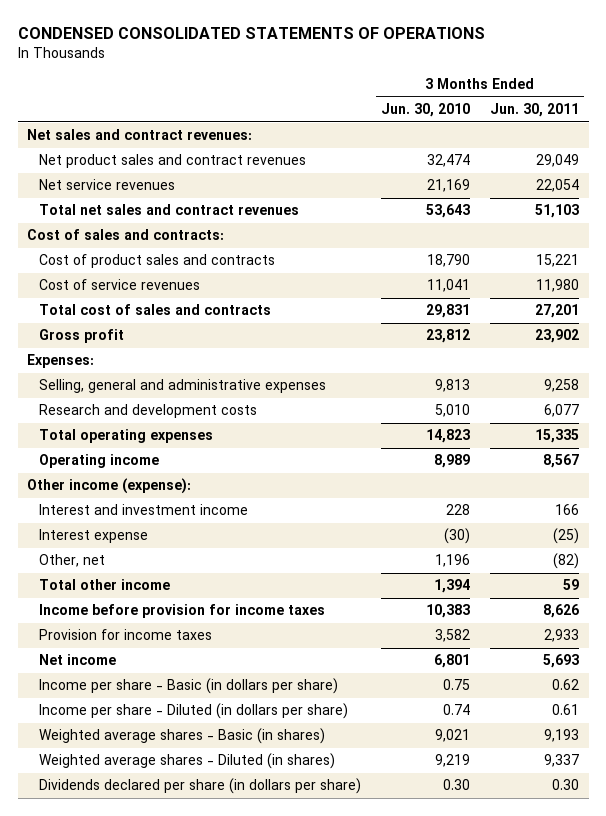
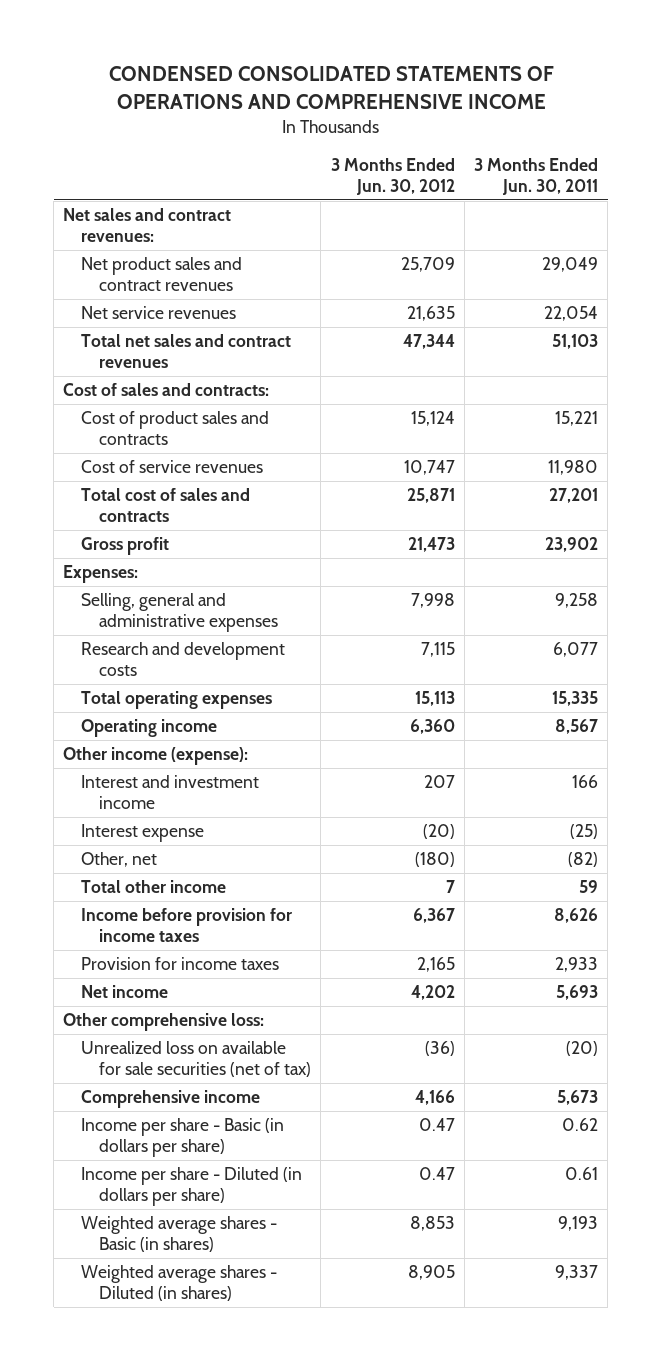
[17,27,485,40] CONDENSED CONSOLIDATED STATEMENTS OF OPERATIONS -> [108,66,554,109] CONDENSED CONSOLIDATED STATEMENTS OF OPERATIONS AND COMPREHENSIVE INCOME
[381,103,471,118] Jun. 30, 2010 -> none
none -> [330,157,455,195] 3 Months Ended Jun. 30, 2012
none -> [63,1013,265,1032] Other comprehensive loss:
none -> [81,1041,312,1078] Unrealized loss on available for sale securities (net of tax)
none -> [81,1090,261,1109] Comprehensive income
[39,778,362,795] Dividends declared per share (in dollars per share) -> none

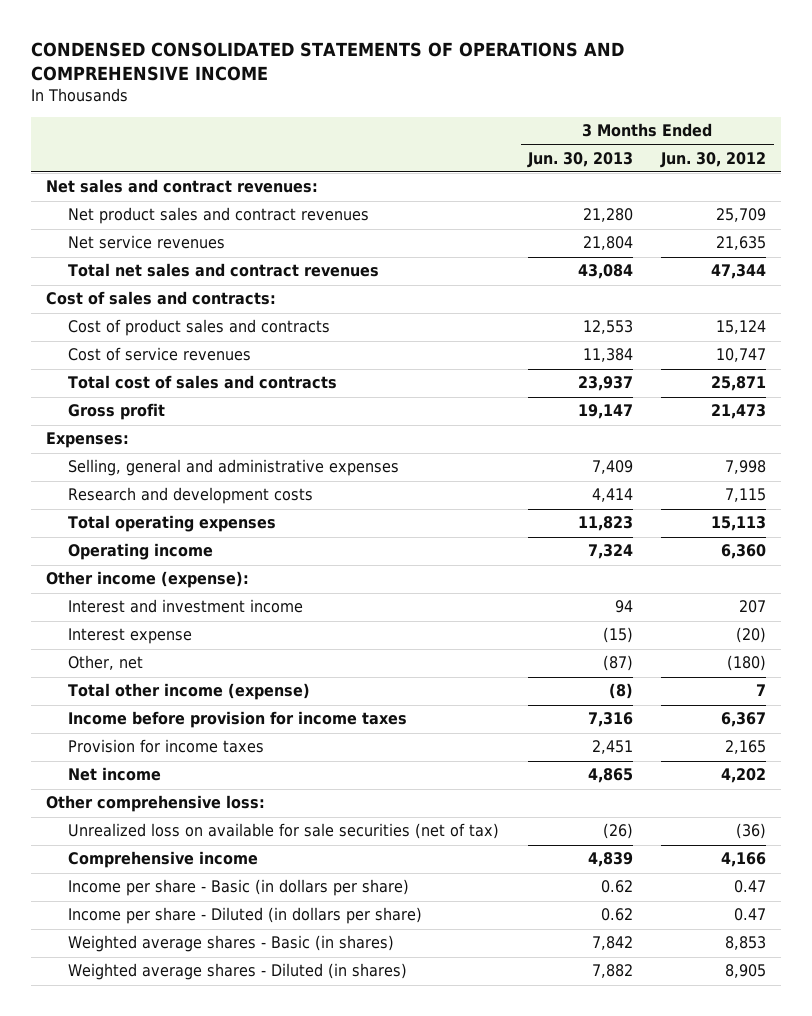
[474,157,599,195] 3 Months Ended Jun. 30, 2011 -> none
none -> [526,151,633,168] Jun. 30, 2013
[81,880,227,894] Total other income -> [68,683,311,701] Total other income (expense)

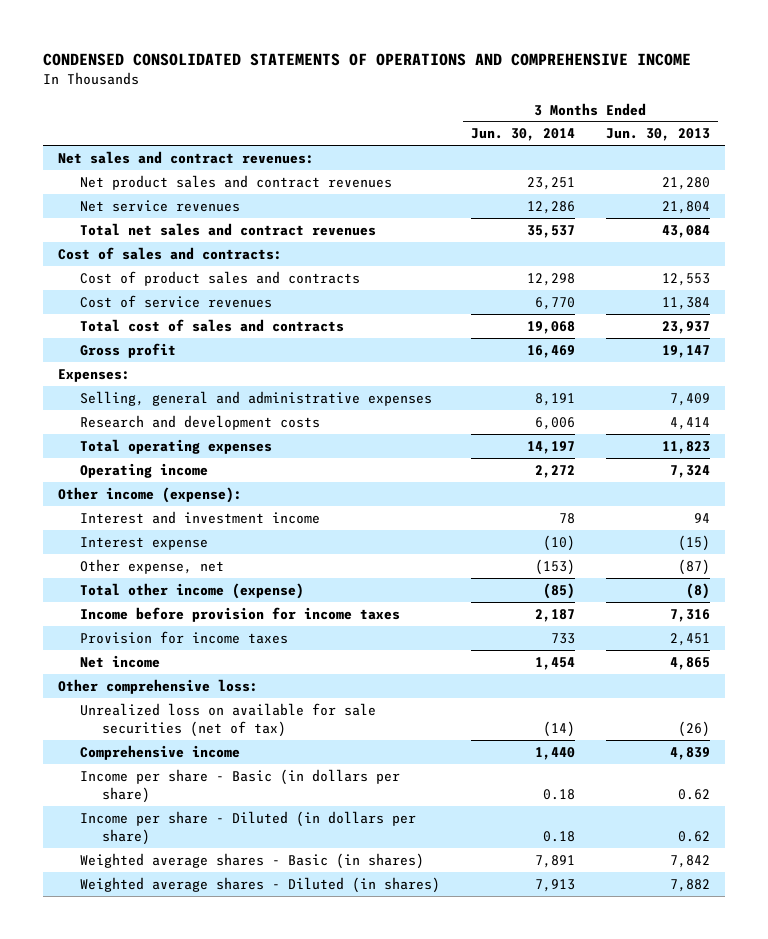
[660,151,767,168] Jun. 30, 2012 -> none
none -> [471,128,576,142] Jun. 30, 2014
[68,655,144,671] Other, net -> [80,558,225,574] Other expense, net

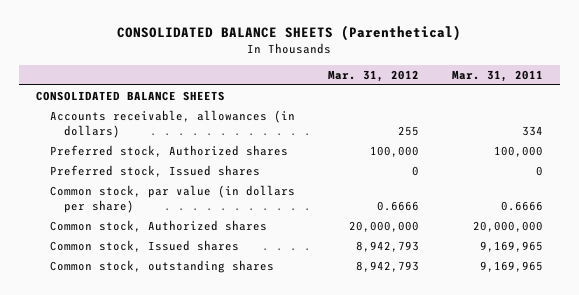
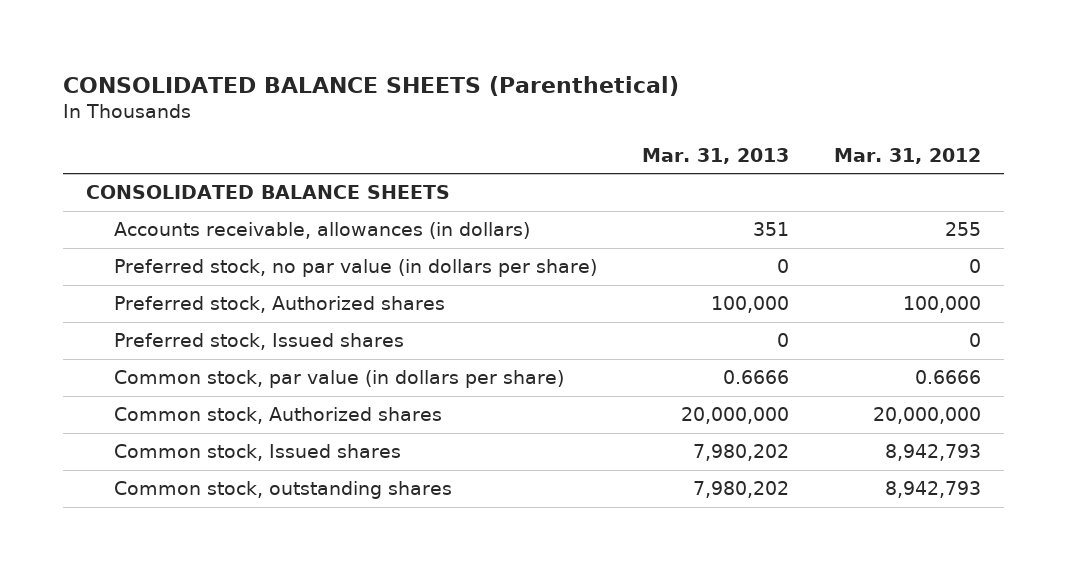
[452,69,544,82] Mar. 31, 2011 -> none
none -> [642,147,790,164] Mar. 31, 2013
none -> [114,259,598,278] Preferred stock, no par value (in dollars per share)

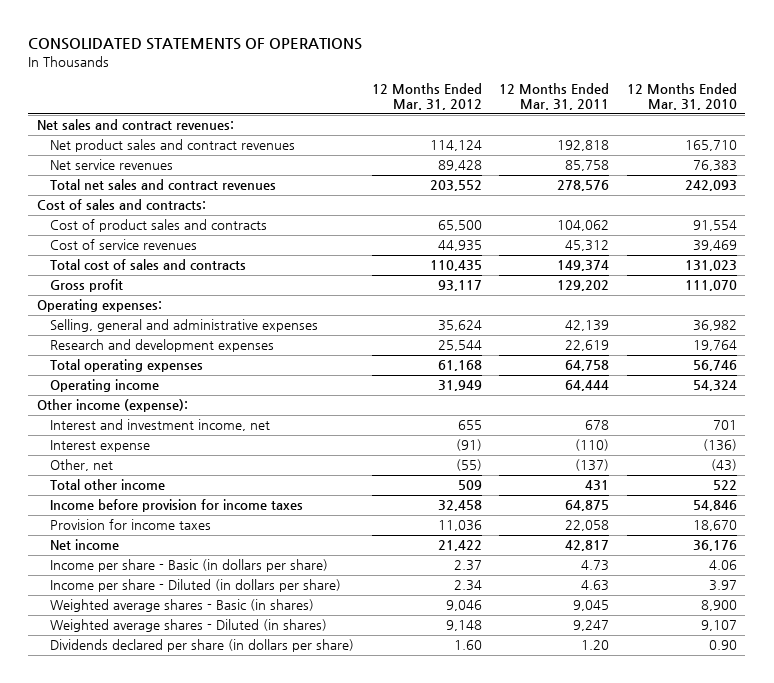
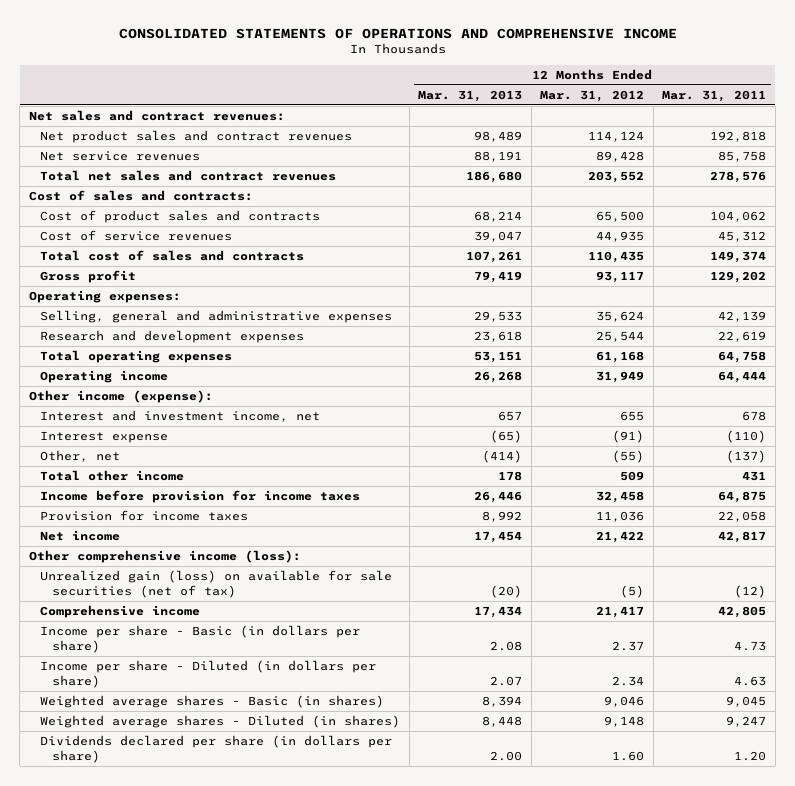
[28,38,363,51] CONSOLIDATED STATEMENTS OF OPERATIONS -> [118,27,677,39] CONSOLIDATED STATEMENTS OF OPERATIONS AND COMPREHENSIVE INCOME
[626,82,737,111] 12 Months Ended Mar. 31, 2010 -> none
none -> [418,89,523,102] Mar. 31, 2013
none -> [28,550,301,564] Other comprehensive income (loss):
none -> [40,570,393,598] Unrealized gain (loss) on available for sale securities (net of tax)
none -> [40,605,201,619] Comprehensive income

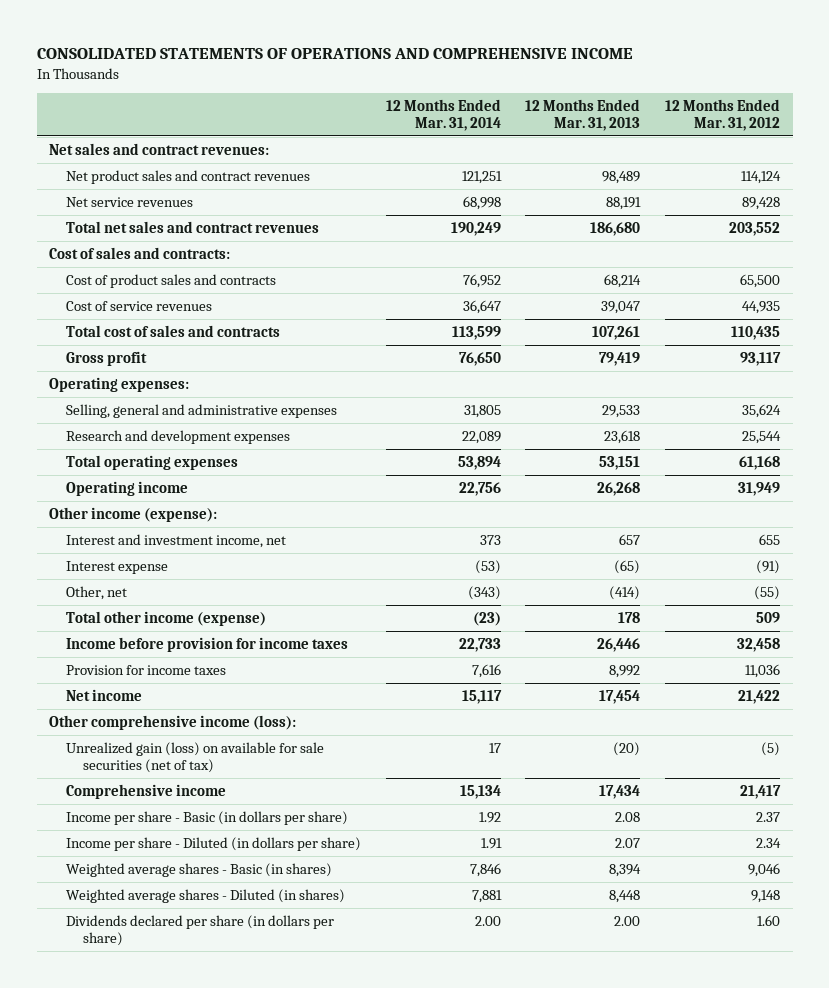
[662,89,767,102] Mar. 31, 2011 -> none
none -> [385,99,501,131] 12 Months Ended Mar. 31, 2014
[40,470,185,482] Total other income -> [65,610,266,626] Total other income (expense)

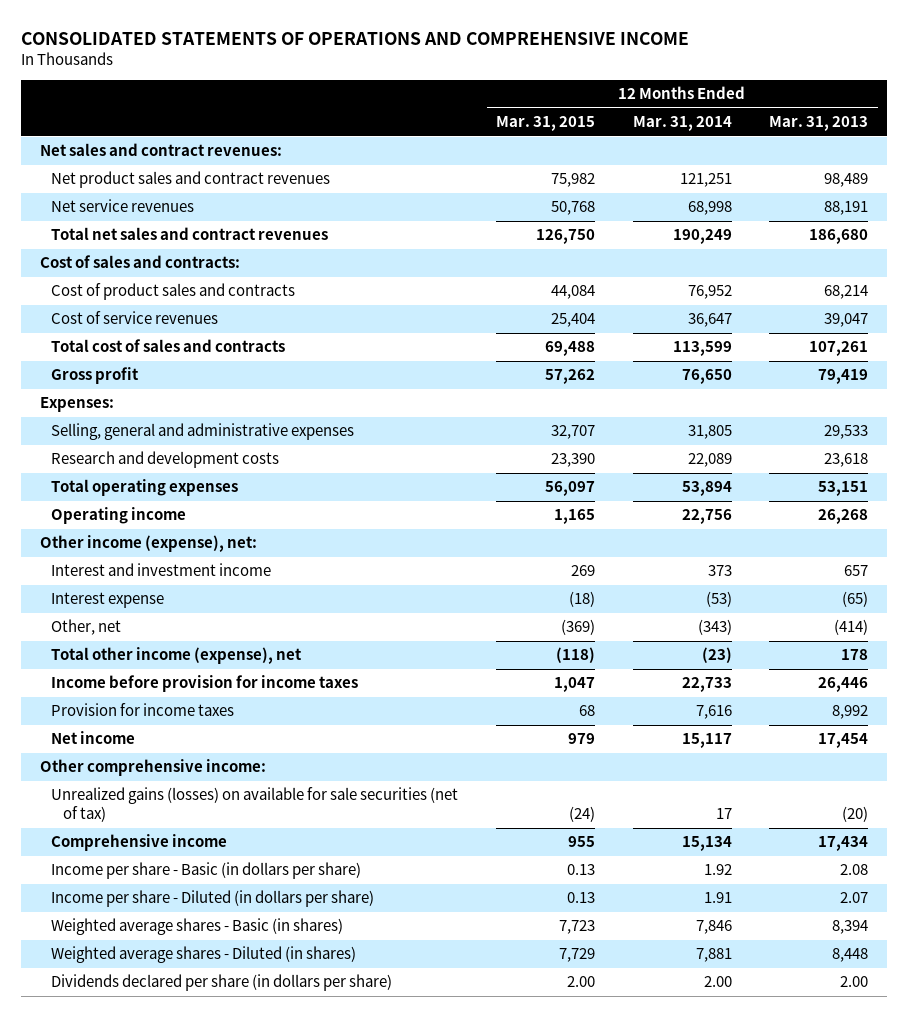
[665,99,781,131] 12 Months Ended Mar. 31, 2012 -> none
none -> [495,116,595,132] Mar. 31, 2015
[49,376,190,392] Operating expenses: -> [40,397,115,413] Expenses:
[65,429,290,444] Research and development expenses -> [51,451,280,469] Research and development costs
[49,506,218,522] Other income (expense): -> [40,535,258,553] Other income (expense), net:
[65,533,286,548] Interest and investment income, net -> [51,563,272,577] Interest and investment income
[65,610,266,626] Total other income (expense) -> [51,647,303,665] Total other income (expense), net
[49,714,297,730] Other comprehensive income (loss): -> [40,759,267,777] Other comprehensive income:
[65,741,324,773] Unrealized gain (loss) on available for sale securities (net of tax) -> [51,787,459,823] Unrealized gains (losses) on available for sale securities (net of tax)

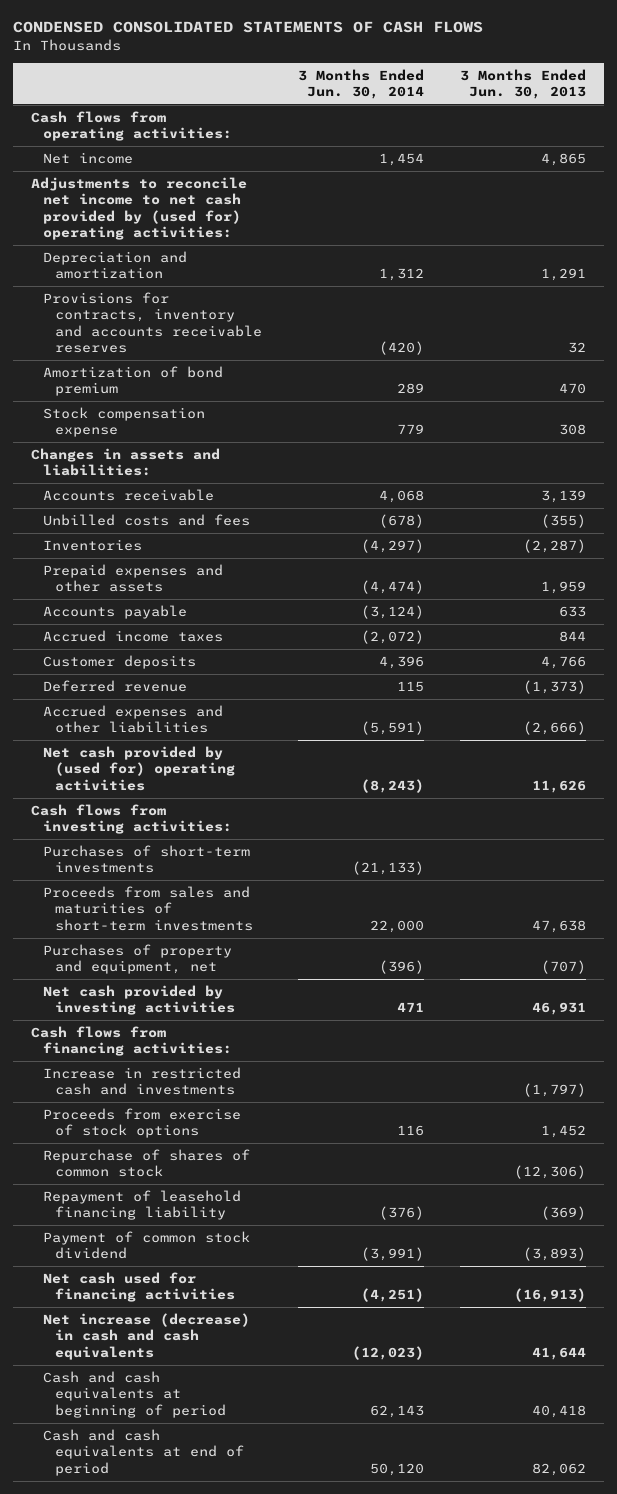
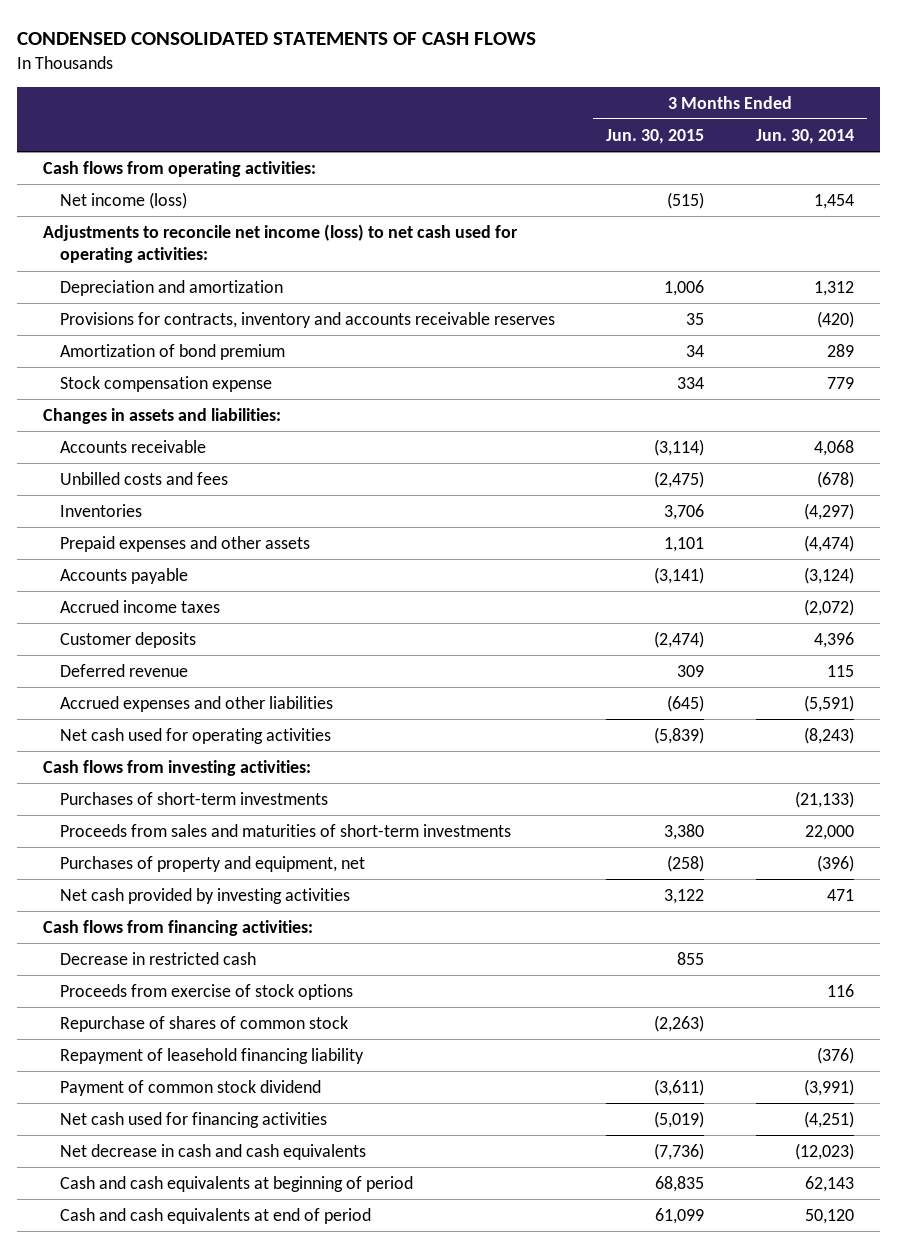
[460,68,587,99] 3 Months Ended Jun. 30, 2013 -> none
none -> [606,128,705,144] Jun. 30, 2015
[42,151,133,164] Net income -> [59,191,187,209] Net income (loss)
[30,176,247,241] Adjustments to reconcile net income to net cash provided by (used for) operating activities: -> [43,223,519,264] Adjustments to reconcile net income (loss) to net cash used for operating activities:
[42,745,235,791] Net cash provided by (used for) operating activities -> [59,727,331,744] Net cash used for operating activities
[42,1066,241,1096] Increase in restricted cash and investments -> none
none -> [59,951,256,965] Decrease in restricted cash
[42,1312,250,1360] Net increase (decrease) in cash and cash equivalents -> [59,1143,366,1160] Net decrease in cash and cash equivalents

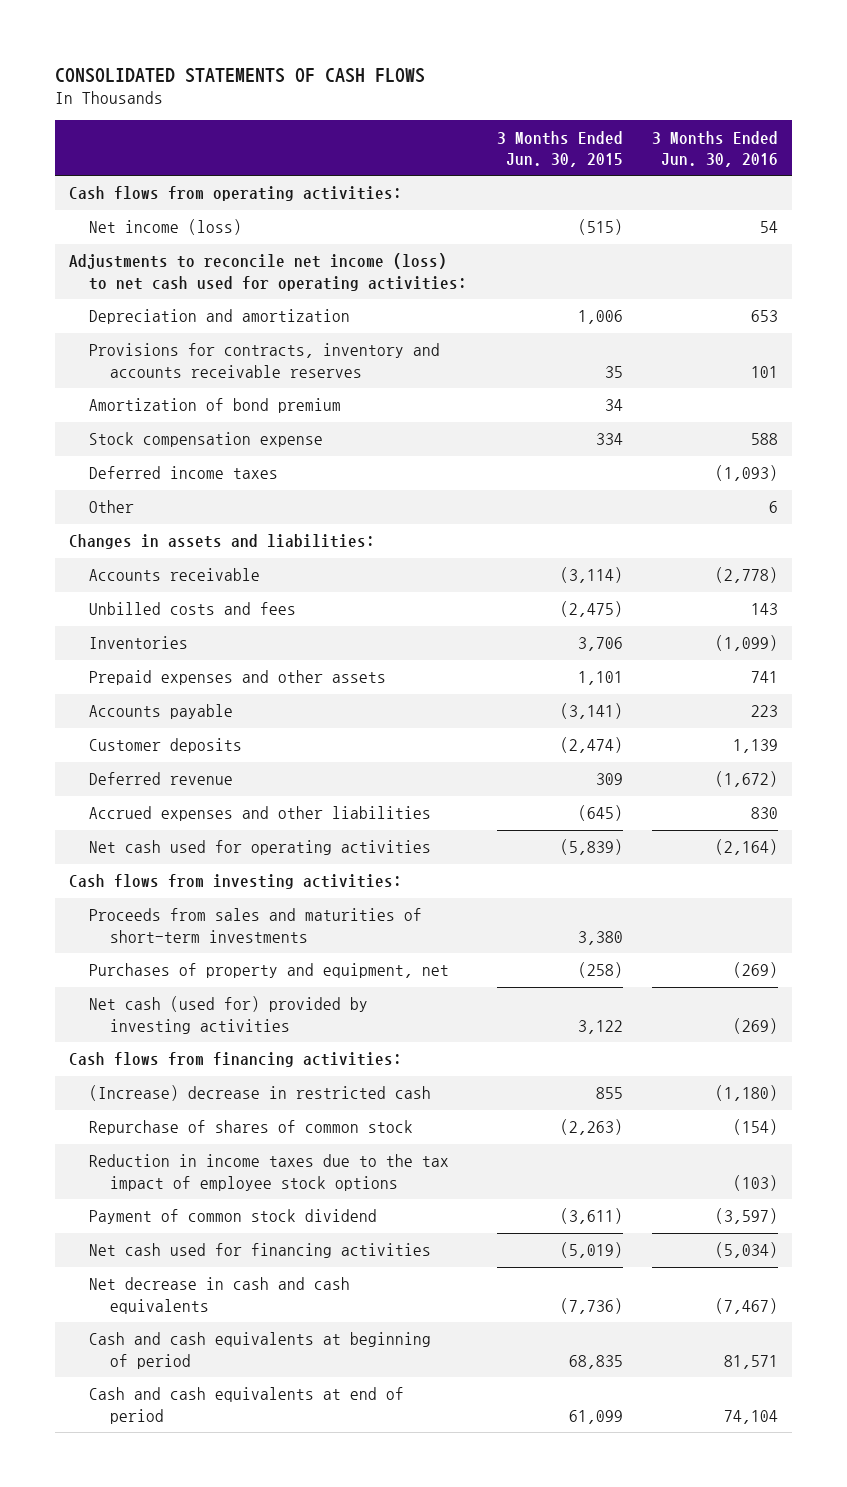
[17,32,537,46] CONDENSED CONSOLIDATED STATEMENTS OF CASH FLOWS -> [54,67,425,83] CONSOLIDATED STATEMENTS OF CASH FLOWS
[755,128,854,144] Jun. 30, 2014 -> none
none -> [651,130,778,167] 3 Months Ended Jun. 30, 2016
none -> [89,466,279,480] Deferred income taxes
none -> [89,500,135,514] Other
[59,599,220,613] Accrued income taxes -> none
[59,791,328,805] Purchases of short-term investments -> none
[59,887,350,904] Net cash provided by investing activities -> [89,996,369,1034] Net cash (used for) provided by investing activities
[59,983,353,1000] Proceeds from exercise of stock options -> none
[59,951,256,965] Decrease in restricted cash -> [89,1085,432,1102] (Increase) decrease in restricted cash
[59,1047,364,1064] Repayment of leasehold financing liability -> none
none -> [89,1154,450,1191] Reduction in income taxes due to the tax impact of employee stock options

